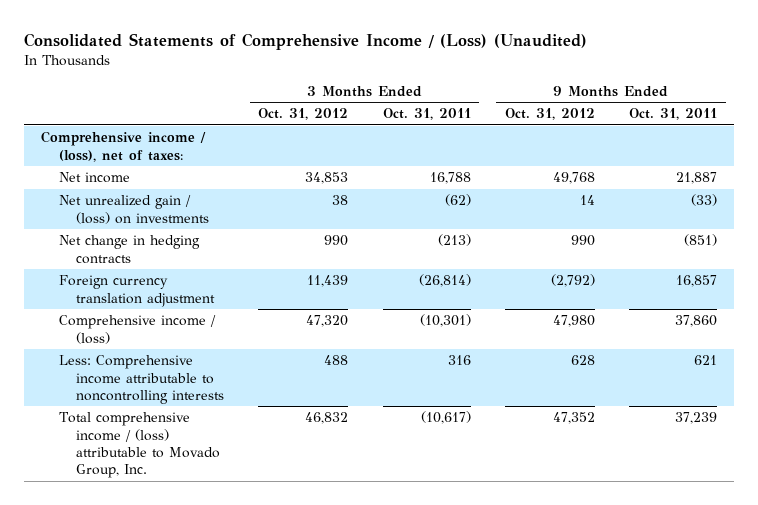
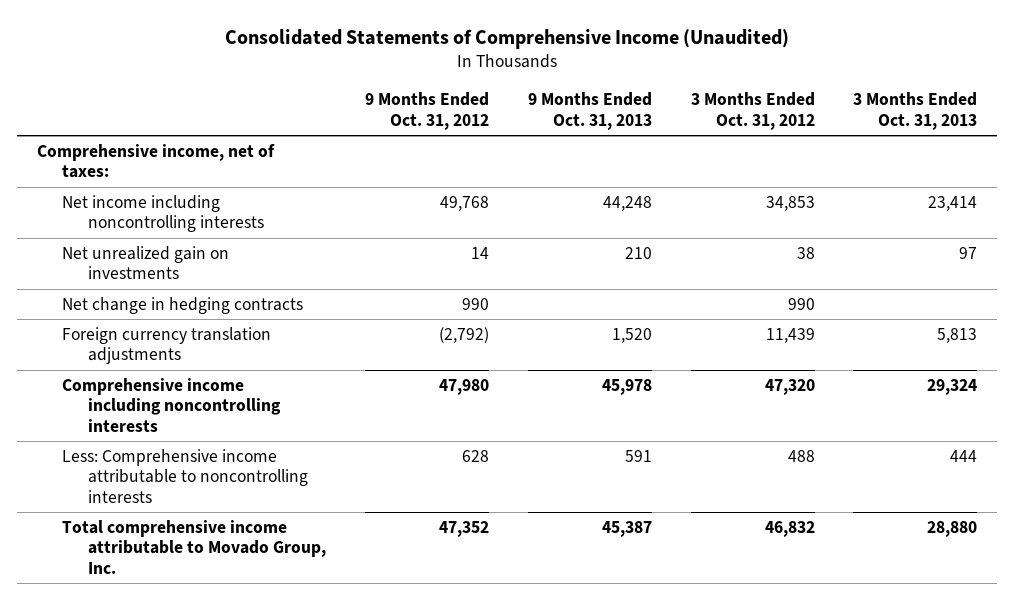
[23,32,587,50] Consolidated Statements of Comprehensive Income / (Loss) (Unaudited) -> [225,29,790,50] Consolidated Statements of Comprehensive Income (Unaudited)
[382,108,471,121] Oct. 31, 2011 -> none
[628,108,717,121] Oct. 31, 2011 -> none
none -> [527,92,652,130] 9 Months Ended Oct. 31, 2013
none -> [853,92,978,130] 3 Months Ended Oct. 31, 2013
[40,131,206,162] Comprehensive income / (loss), net of taxes: -> [36,143,275,179] Comprehensive income, net of taxes:
[58,172,130,184] Net income -> [62,194,265,233] Net income including noncontrolling interests
[58,195,210,224] Net unrealized gain / (loss) on investments -> [62,245,230,280] Net unrealized gain on investments
[58,275,216,307] Foreign currency translation adjustment -> [62,326,272,365] Foreign currency translation adjustments
[58,315,216,344] Comprehensive income / (loss) -> [62,377,282,433] Comprehensive income including noncontrolling interests
[58,412,221,479] Total comprehensive income / (loss) attributable to Movado Group, Inc. -> [62,519,327,575] Total comprehensive income attributable to Movado Group, Inc.

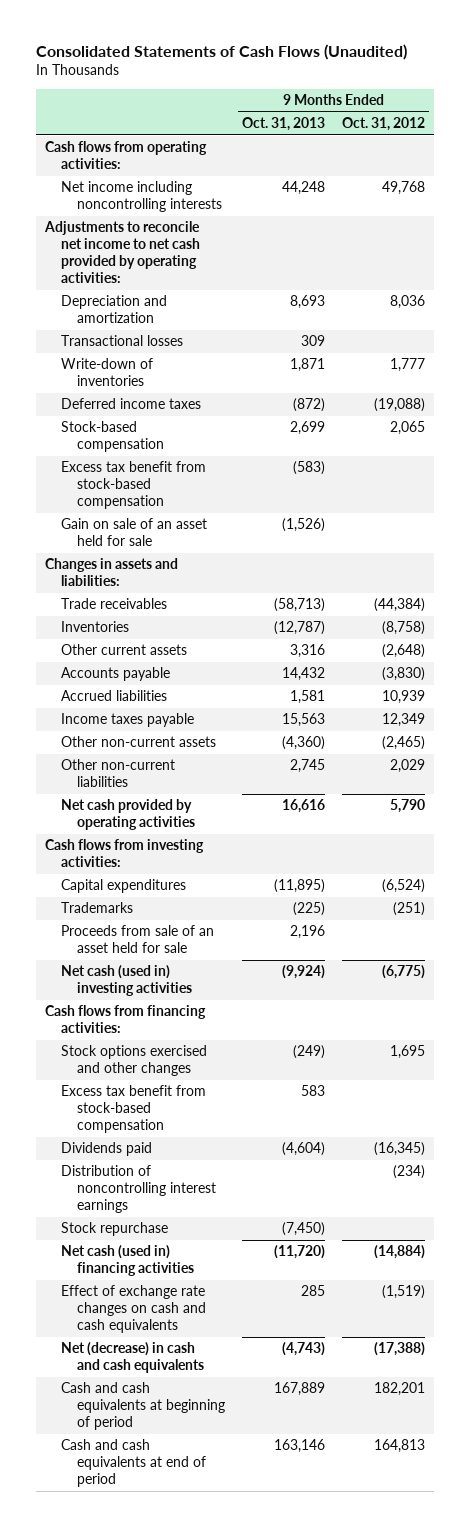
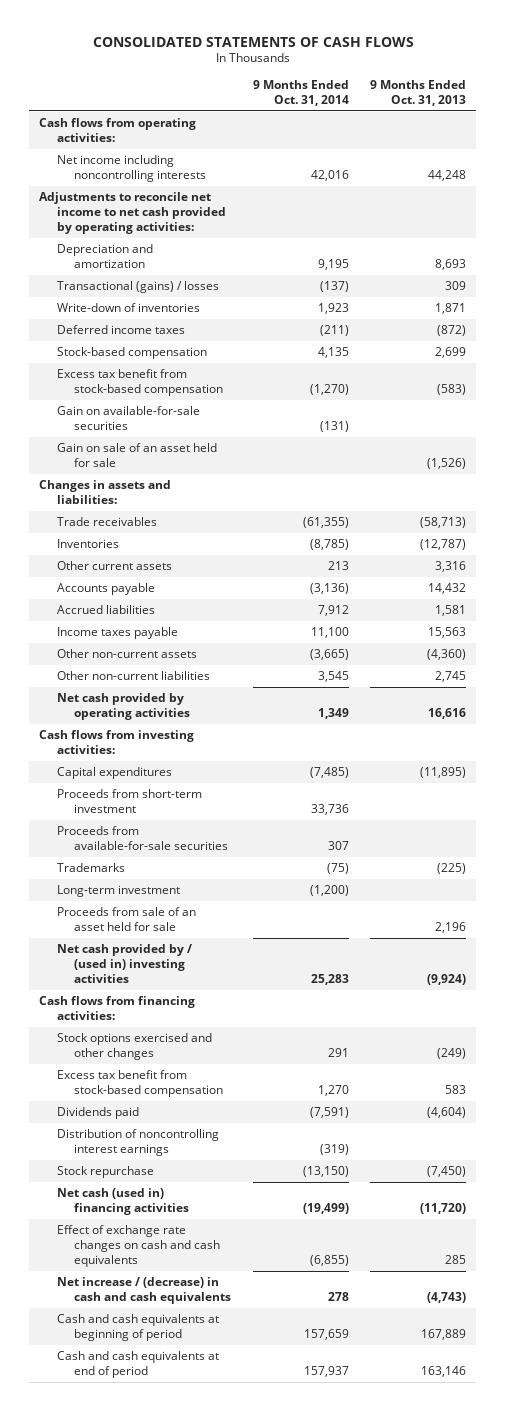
[36,44,408,61] Consolidated Statements of Cash Flows (Unaudited) -> [92,36,414,47] CONSOLIDATED STATEMENTS OF CASH FLOWS
[342,116,426,131] Oct. 31, 2012 -> none
none -> [252,80,349,106] 9 Months Ended Oct. 31, 2014
[60,335,183,347] Transactional losses -> [56,281,219,294] Transactional (gains) / losses
none -> [56,406,200,430] Gain on available-for-sale securities
none -> [56,789,202,813] Proceeds from short-term investment
none -> [56,826,229,850] Proceeds from available-for-sale securities
none -> [56,885,180,898] Long-term investment
[60,965,193,997] Net cash (used in) investing activities -> [56,944,192,983] Net cash provided by / (used in) investing activities
[60,1342,205,1374] Net (decrease) in cash and cash equivalents -> [56,1277,232,1304] Net increase / (decrease) in cash and cash equivalents

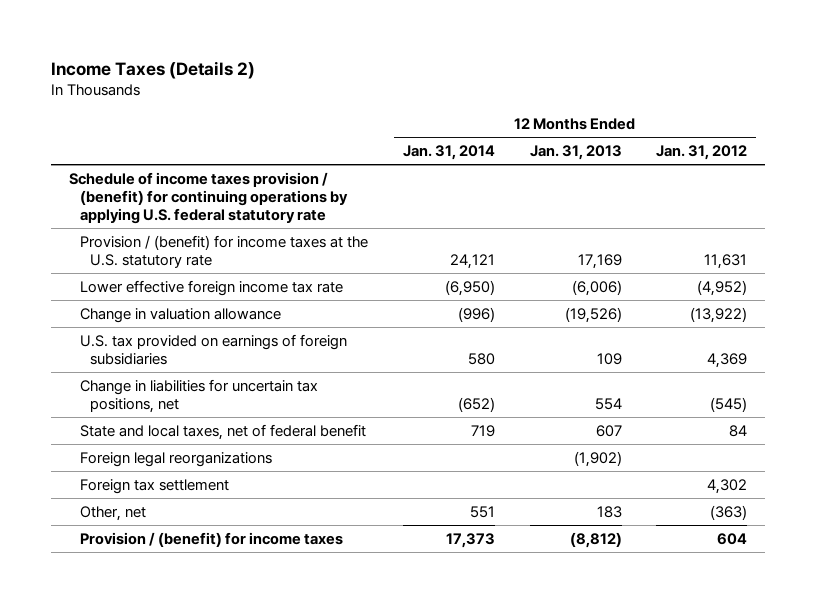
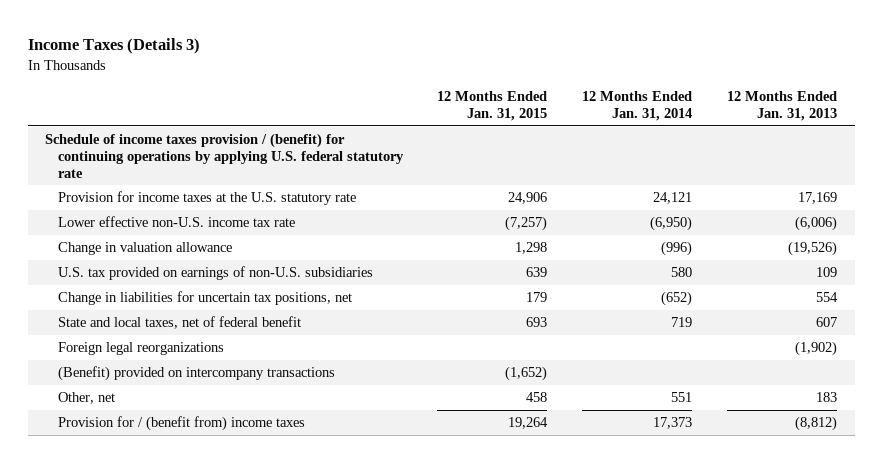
[51,60,256,79] Income Taxes (Details 2) -> [27,38,200,55] Income Taxes (Details 3)
[656,144,748,160] Jan. 31, 2012 -> none
none -> [437,91,548,122] 12 Months Ended Jan. 31, 2015
[79,234,368,268] Provision / (benefit) for income taxes at the U.S. statutory rate -> [57,191,356,206] Provision for income taxes at the U.S. statutory rate
[79,279,343,296] Lower effective foreign income tax rate -> [57,216,295,228] Lower effective non-U.S. income tax rate
[79,333,347,365] U.S. tax provided on earnings of foreign subsidiaries -> [57,266,373,281] U.S. tax provided on earnings of non-U.S. subsidiaries
[79,478,229,494] Foreign tax settlement -> none
none -> [57,366,335,382] (Benefit) provided on intercompany transactions
[79,531,343,547] Provision / (benefit) for income taxes -> [57,416,305,432] Provision for / (benefit from) income taxes

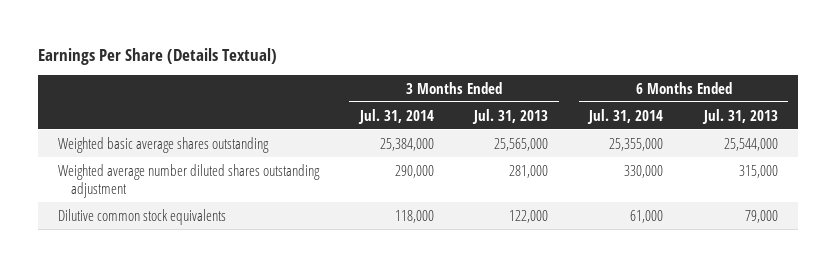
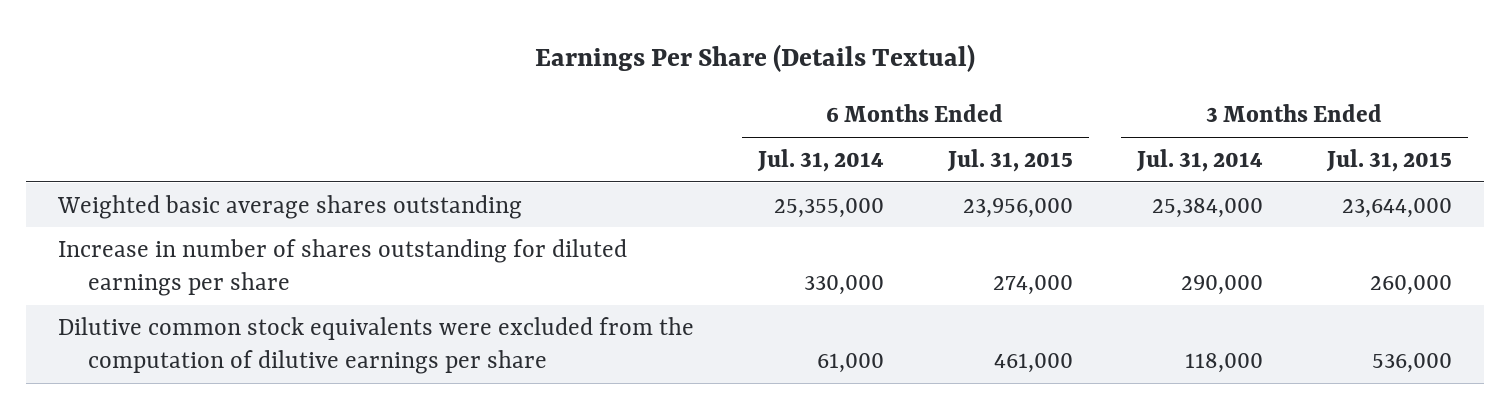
[472,108,549,124] Jul. 31, 2013 -> none
[702,108,779,124] Jul. 31, 2013 -> none
none -> [946,148,1073,172] Jul. 31, 2015
none -> [1325,148,1452,172] Jul. 31, 2015
[57,163,320,199] Weighted average number diluted shares outstanding adjustment -> [57,238,627,296] Increase in number of shares outstanding for diluted earnings per share
[57,208,226,225] Dilutive common stock equivalents -> [57,316,694,374] Dilutive common stock equivalents were excluded from the computation of dilutive earnings per share

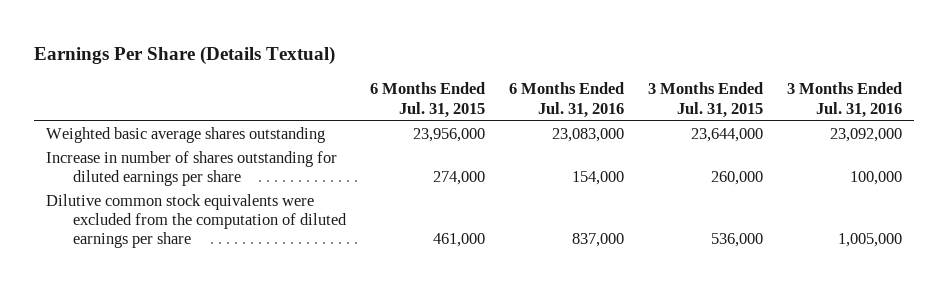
[756,148,884,172] Jul. 31, 2014 -> none
[1135,148,1263,172] Jul. 31, 2014 -> none
none -> [508,82,624,118] 6 Months Ended Jul. 31, 2016
none -> [786,82,902,118] 3 Months Ended Jul. 31, 2016
[57,316,694,374] Dilutive common stock equivalents were excluded from the computation of dilutive earnings per share -> [46,193,347,249] Dilutive common stock equivalents were excluded from the computation of diluted earnings per share

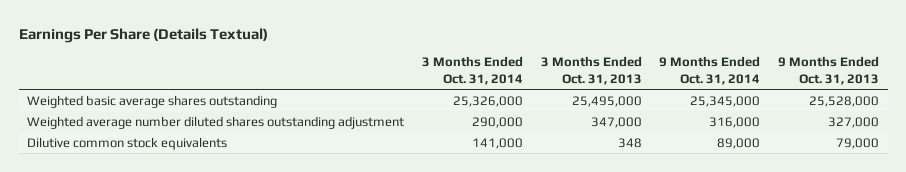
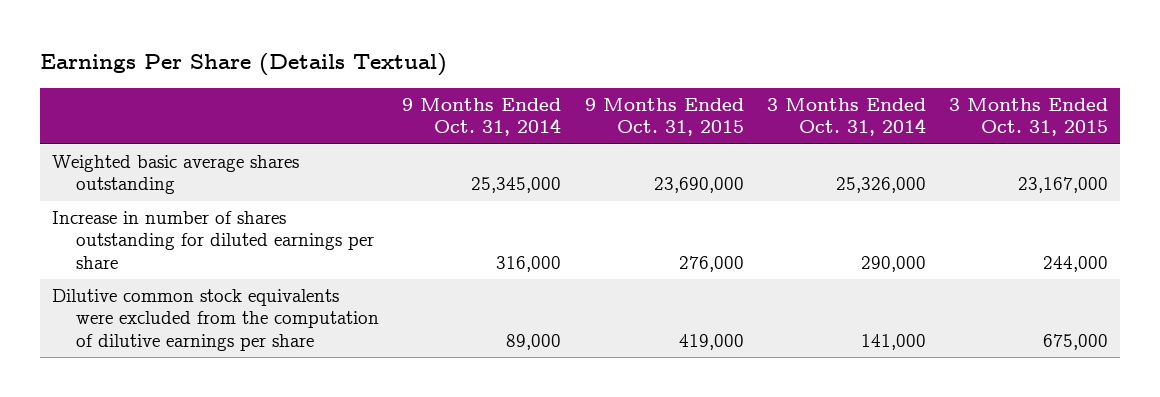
[540,56,642,85] 3 Months Ended Oct. 31, 2013 -> none
[777,56,879,85] 9 Months Ended Oct. 31, 2013 -> none
none -> [584,98,744,137] 9 Months Ended Oct. 31, 2015
none -> [949,98,1109,137] 3 Months Ended Oct. 31, 2015
[27,115,405,129] Weighted average number diluted shares outstanding adjustment -> [51,211,375,269] Increase in number of shares outstanding for diluted earnings per share
[27,136,228,150] Dilutive common stock equivalents -> [51,289,380,351] Dilutive common stock equivalents were excluded from the computation of dilutive earnings per share

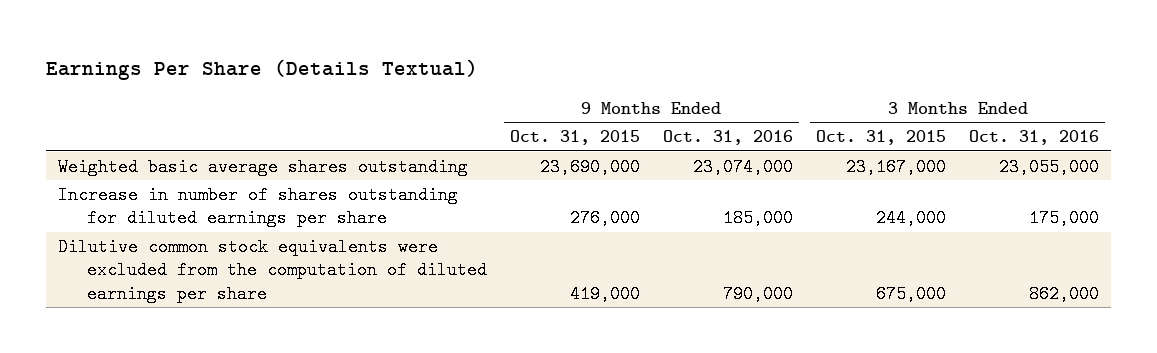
[402,98,562,137] 9 Months Ended Oct. 31, 2014 -> none
[767,98,927,137] 3 Months Ended Oct. 31, 2014 -> none
none -> [663,130,794,146] Oct. 31, 2016
none -> [969,130,1100,146] Oct. 31, 2016
[51,289,380,351] Dilutive common stock equivalents were excluded from the computation of dilutive earnings per share -> [57,237,487,303] Dilutive common stock equivalents were excluded from the computation of diluted earnings per share

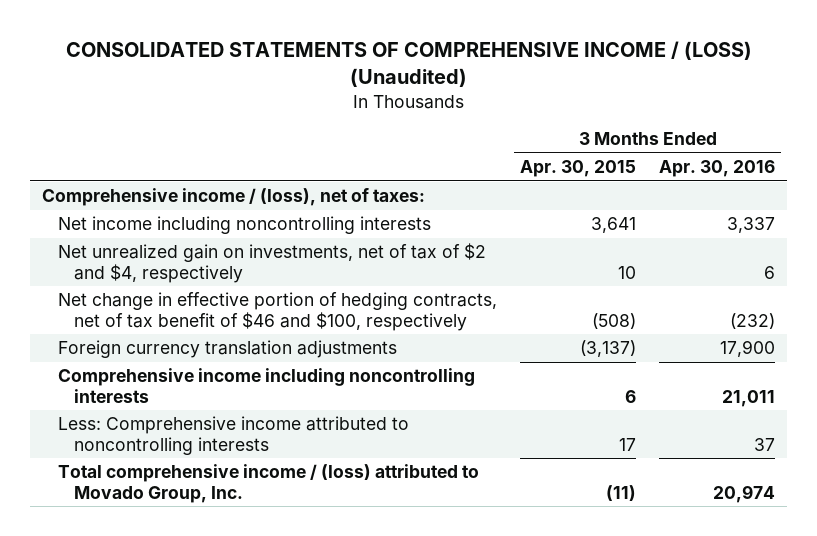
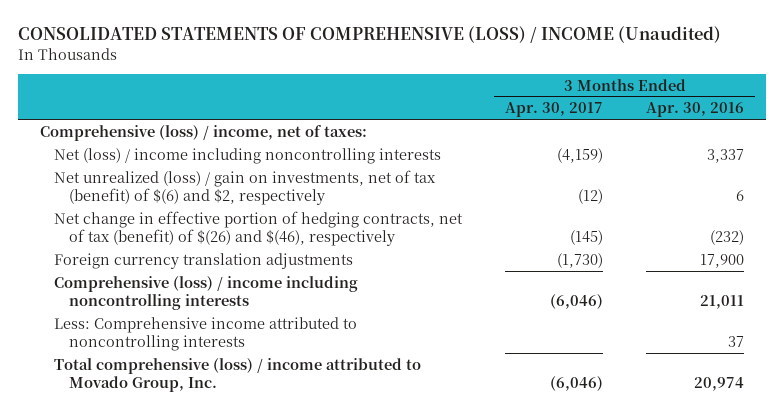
[65,41,752,88] CONSOLIDATED STATEMENTS OF COMPREHENSIVE INCOME / (LOSS) (Unaudited) -> [18,26,722,44] CONSOLIDATED STATEMENTS OF COMPREHENSIVE (LOSS) / INCOME (Unaudited)
[519,159,636,177] Apr. 30, 2015 -> none
none -> [505,102,604,118] Apr. 30, 2017
[42,188,426,207] Comprehensive income / (loss), net of taxes: -> [39,124,367,141] Comprehensive (loss) / income, net of taxes:
[57,216,431,235] Net income including noncontrolling interests -> [54,147,442,164] Net (loss) / income including noncontrolling interests
[57,243,486,283] Net unrealized gain on investments, net of tax of $2 and $4, respectively -> [54,169,437,205] Net unrealized (loss) / gain on investments, net of tax (benefit) of $(6) and $2, respectively
[57,292,497,331] Net change in effective portion of hedging contracts, net of tax benefit of $46 and $100, respectively -> [54,210,464,246] Net change in effective portion of hedging contracts, net of tax (benefit) of $(26) and $(46), respectively
[57,368,475,403] Comprehensive income including noncontrolling interests -> [54,275,359,310] Comprehensive (loss) / income including noncontrolling interests
[57,464,479,503] Total comprehensive income / (loss) attributed to Movado Group, Inc. -> [54,357,422,392] Total comprehensive (loss) / income attributed to Movado Group, Inc.

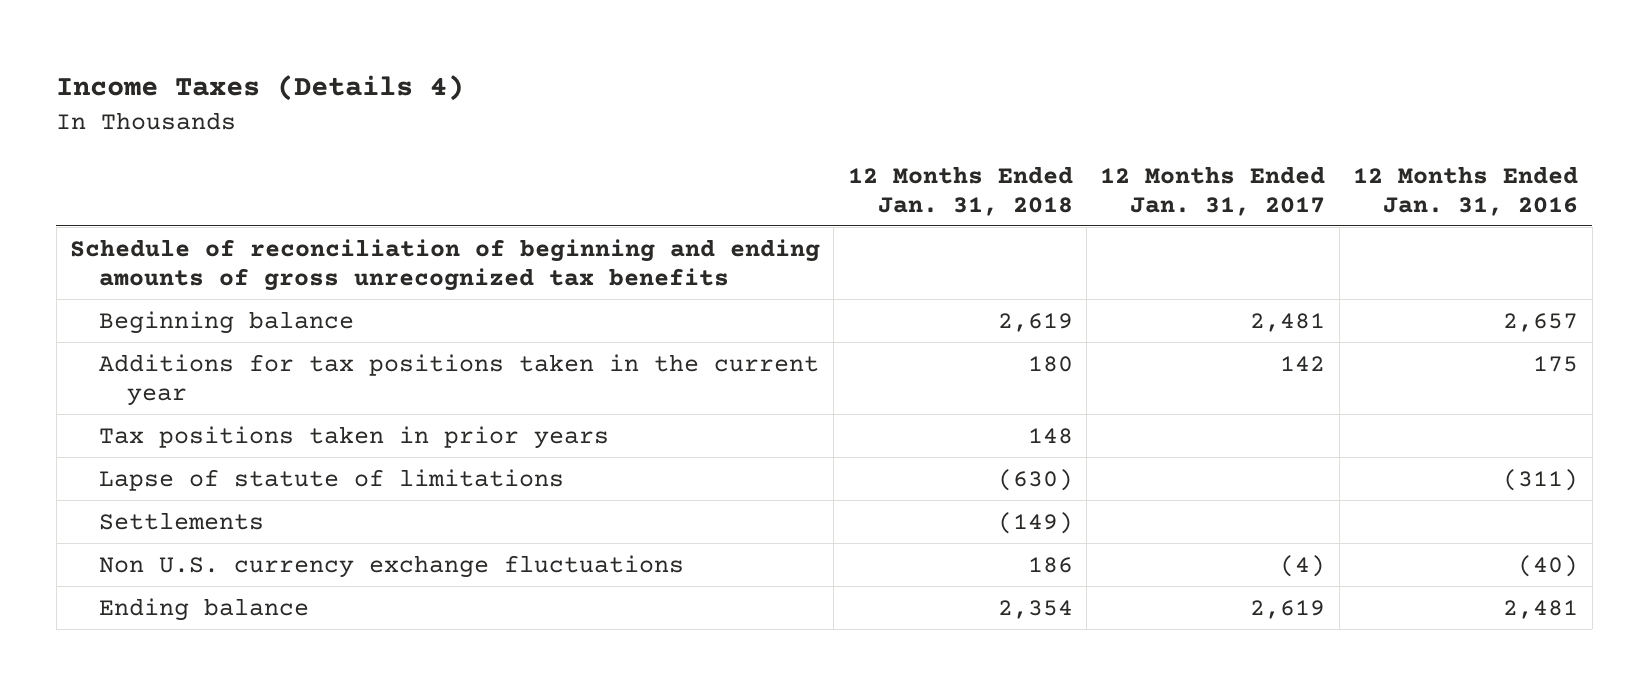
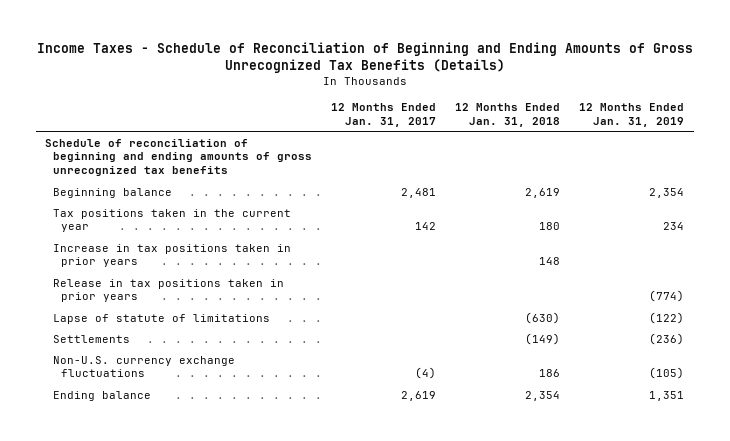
[56,74,465,101] Income Taxes (Details 4) -> [36,42,693,74] Income Taxes - Schedule of Reconciliation of Beginning and Ending Amounts of Gross Unrecognized Tax Benefits (Details)
[1353,165,1579,216] 12 Months Ended Jan. 31, 2016 -> none
none -> [579,102,685,127] 12 Months Ended Jan. 31, 2019
[98,353,819,406] Additions for tax positions taken in the current year -> [53,208,292,233] Tax positions taken in the current year
[98,425,609,449] Tax positions taken in prior years -> [53,243,292,268] Increase in tax positions taken in prior years
none -> [53,278,285,303] Release in tax positions taken in prior years
[98,554,684,578] Non U.S. currency exchange fluctuations -> [53,355,236,378] Non-U.S. currency exchange fluctuations

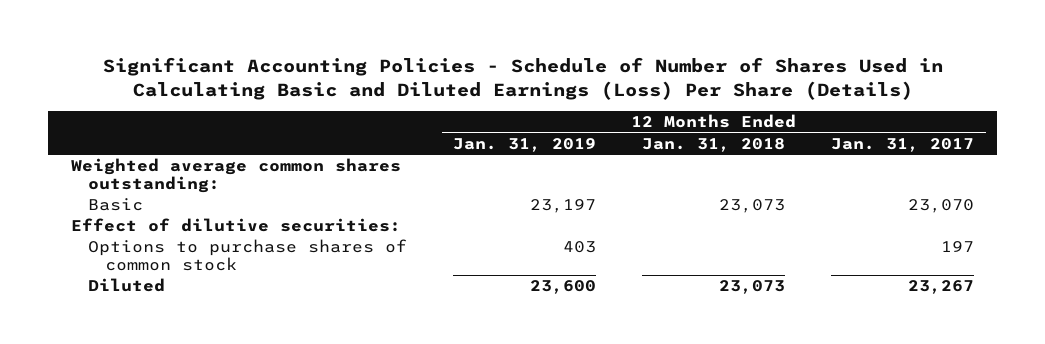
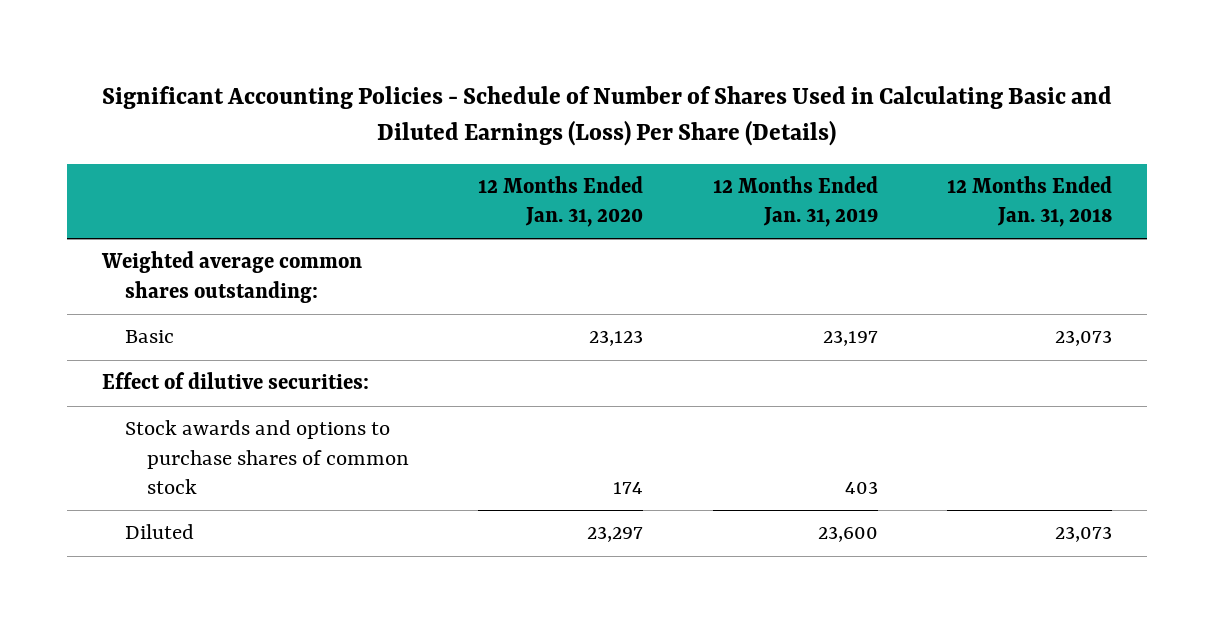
[831,137,975,152] Jan. 31, 2017 -> none
none -> [478,176,644,228] 12 Months Ended Jan. 31, 2020
[88,239,408,271] Options to purchase shares of common stock -> [124,420,410,494] Stock awards and options to purchase shares of common stock

